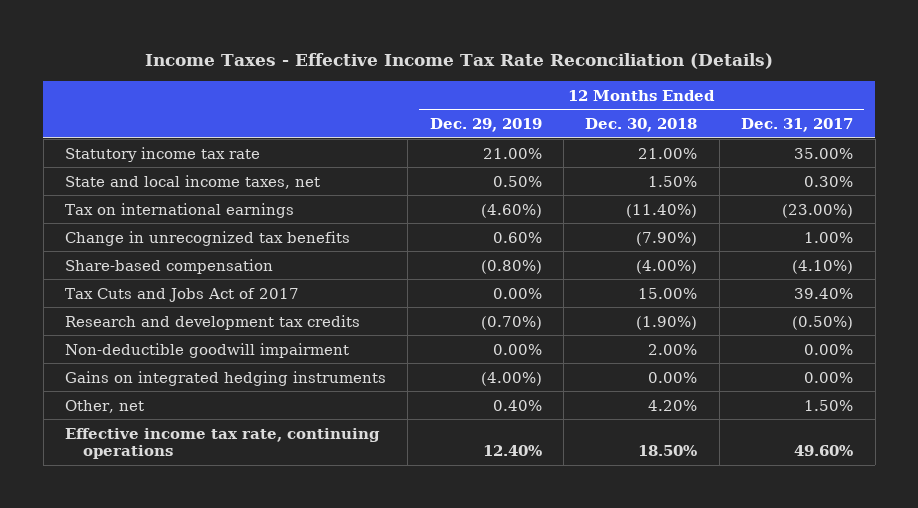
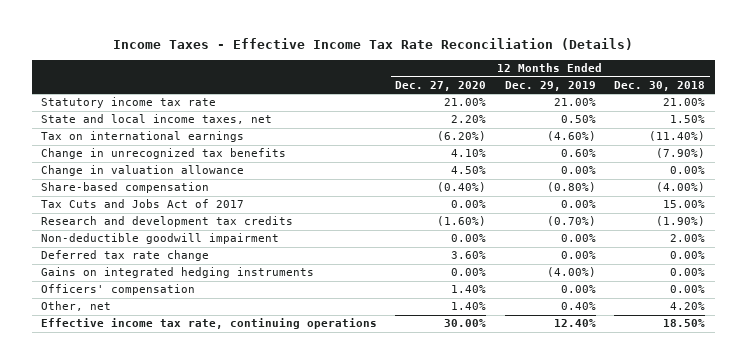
[741,118,854,133] Dec. 31, 2017 -> none
none -> [395,80,487,91] Dec. 27, 2020
none -> [40,165,244,177] Change in valuation allowance
none -> [40,250,209,262] Deferred tax rate change
none -> [40,284,195,296] Officers' compensation

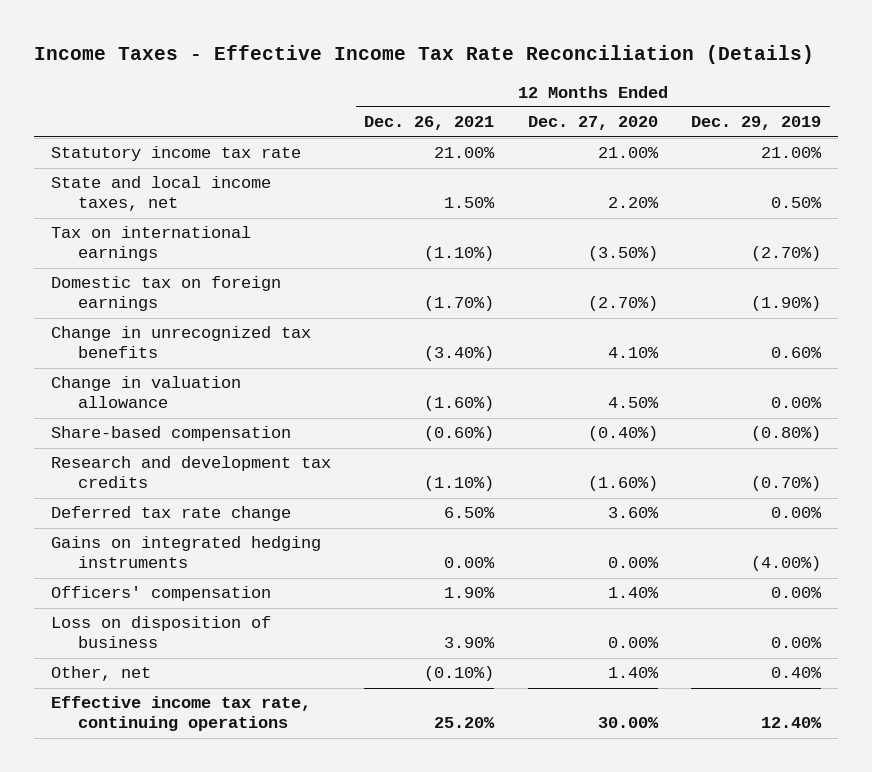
[614,80,706,91] Dec. 30, 2018 -> none
none -> [364,116,495,131] Dec. 26, 2021
[437,131,487,142] (6.20%) -> [587,246,658,262] (3.50%)
[546,131,596,142] (4.60%) -> [751,246,822,262] (2.70%)
none -> [50,276,281,312] Domestic tax on foreign earnings
[40,199,244,209] Tax Cuts and Jobs Act of 2017 -> none
[40,233,279,245] Non-deductible goodwill impairment -> none
none -> [50,616,271,649] Loss on disposition of business

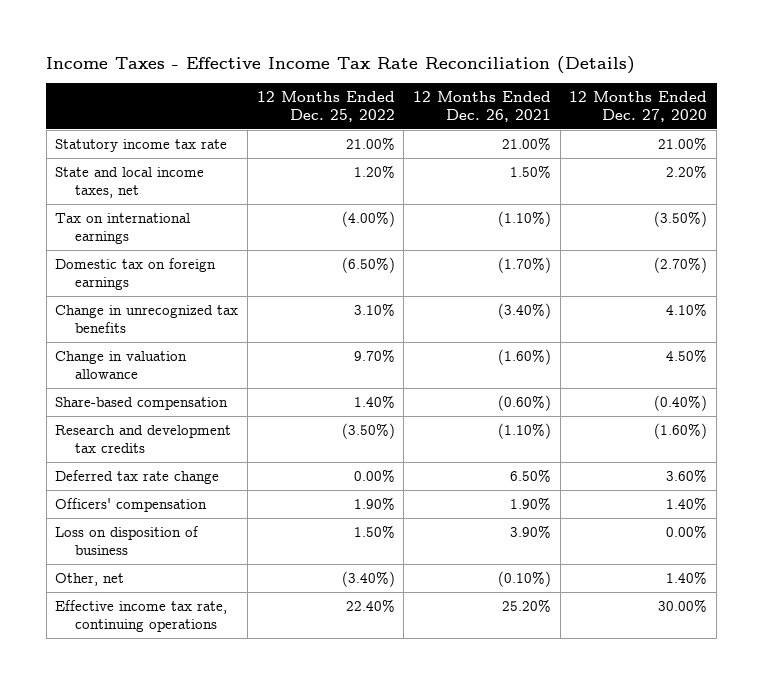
[691,116,822,131] Dec. 29, 2019 -> none
none -> [256,90,395,122] 12 Months Ended Dec. 25, 2022
[50,536,321,569] Gains on integrated hedging instruments -> none

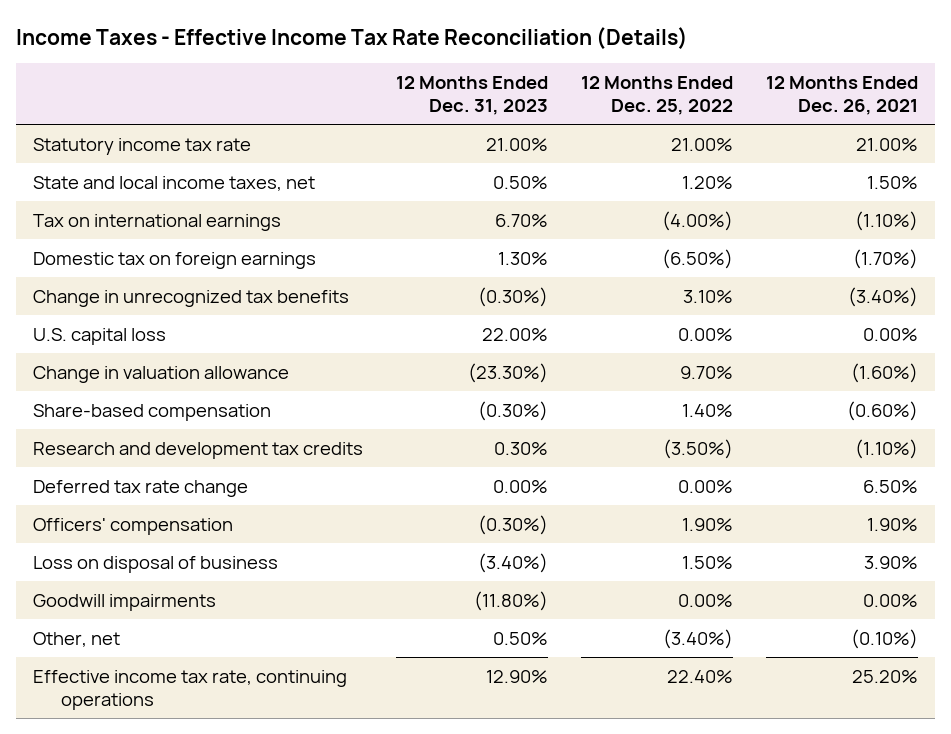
[569,90,708,122] 12 Months Ended Dec. 27, 2020 -> none
none -> [395,75,548,115] 12 Months Ended Dec. 31, 2023
none -> [32,327,166,345] U.S. capital loss
[55,525,200,555] Loss on disposition of business -> [32,555,278,573] Loss on disposal of business
none -> [32,593,216,611] Goodwill impairments

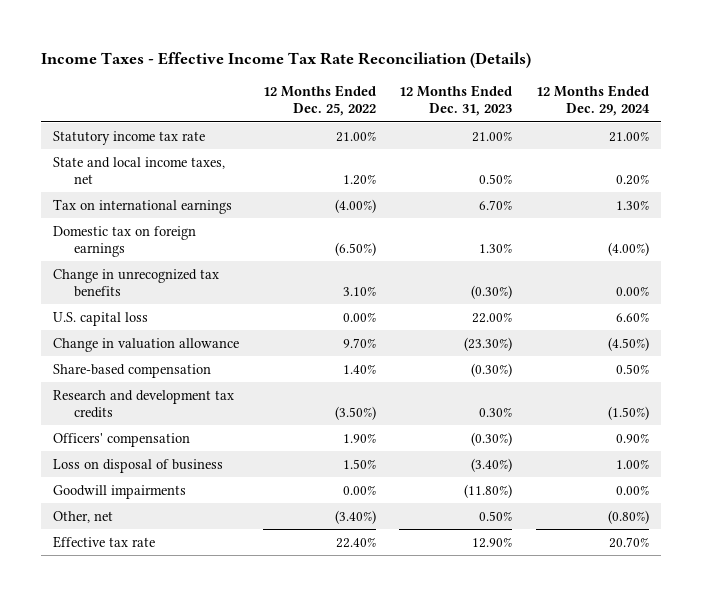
[766,75,919,115] 12 Months Ended Dec. 26, 2021 -> none
none -> [536,84,651,117] 12 Months Ended Dec. 29, 2024
[32,479,248,497] Deferred tax rate change -> none
[32,669,347,710] Effective income tax rate, continuing operations -> [52,535,155,548] Effective tax rate

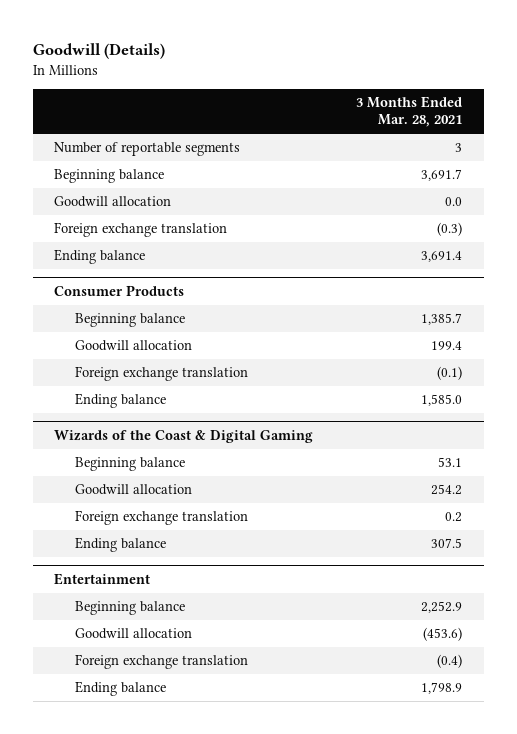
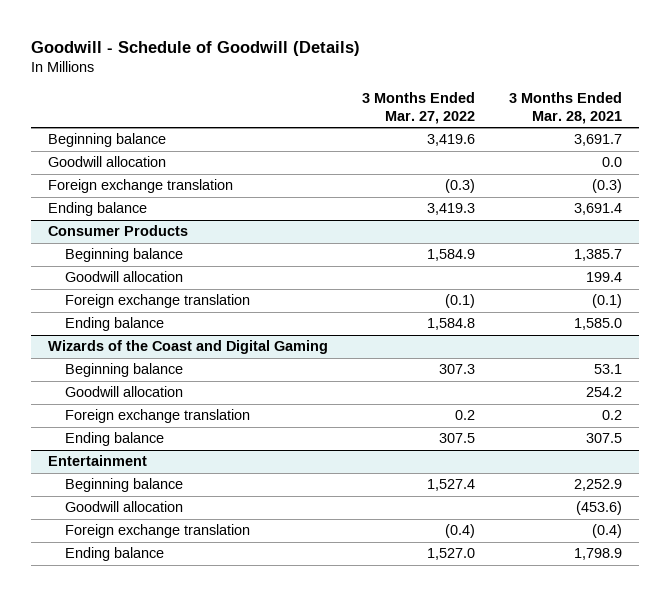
[33,43,166,60] Goodwill (Details) -> [30,41,360,57] Goodwill - Schedule of Goodwill (Details)
none -> [361,92,475,124] 3 Months Ended Mar. 27, 2022
[54,142,241,157] Number of reportable segments -> none
[54,429,314,443] Wizards of the Coast & Digital Gaming -> [47,340,328,355] Wizards of the Coast and Digital Gaming

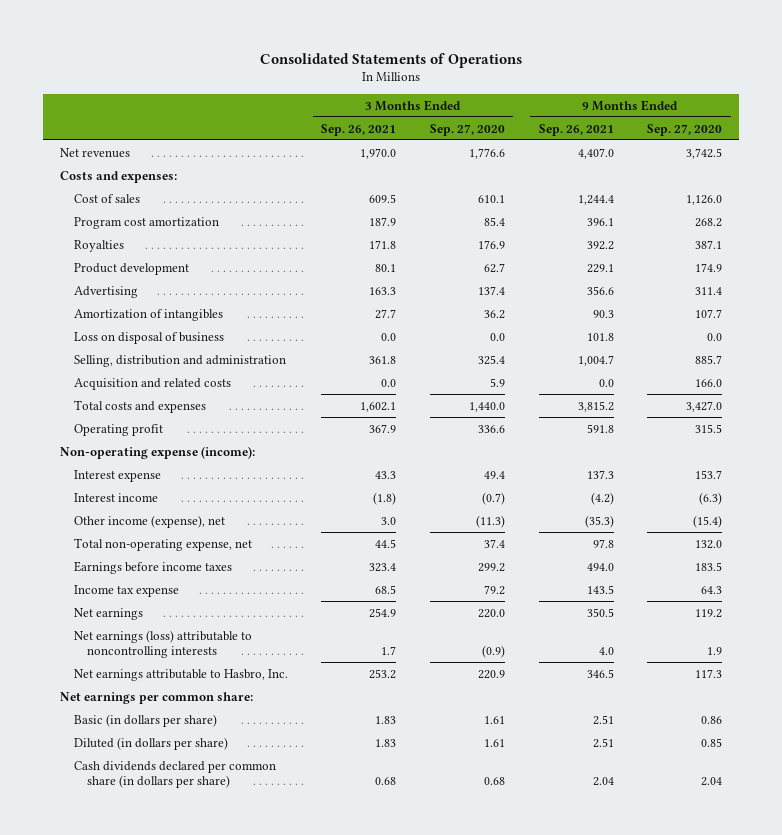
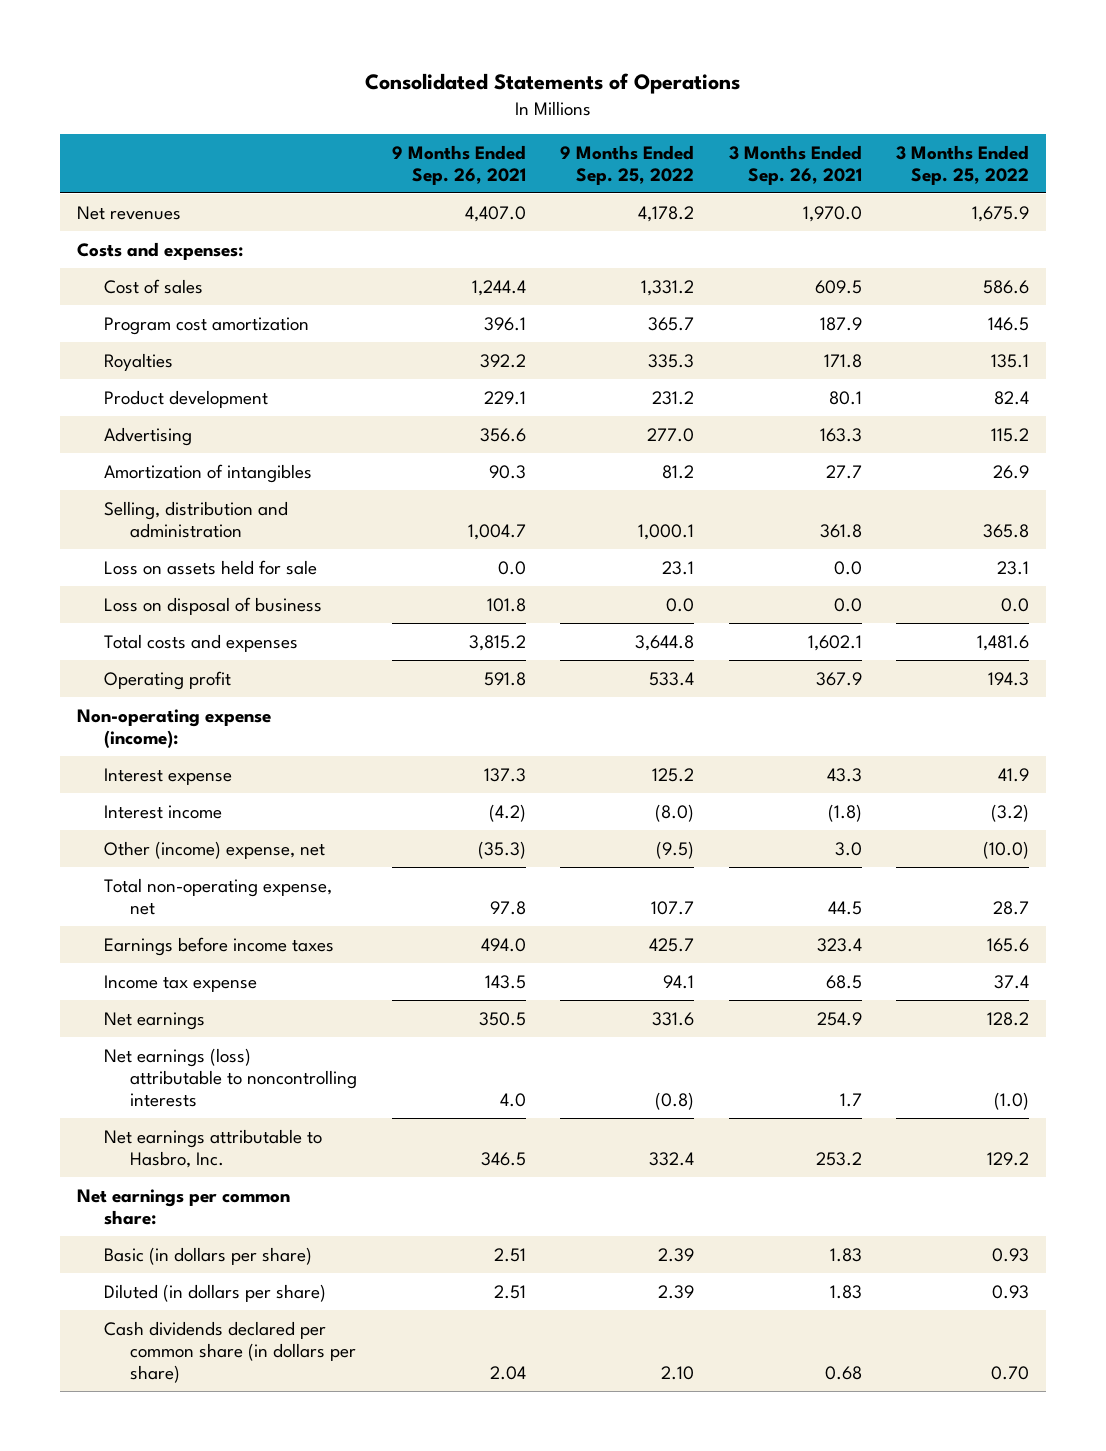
[429,123,505,136] Sep. 27, 2020 -> none
[647,123,723,136] Sep. 27, 2020 -> none
none -> [560,144,695,185] 9 Months Ended Sep. 25, 2022
none -> [896,144,1030,185] 3 Months Ended Sep. 25, 2022
[73,377,231,390] Acquisition and related costs -> none
none -> [103,559,317,575] Loss on assets held for sale
[73,331,224,344] Loss on disposal of business -> [103,596,322,615] Loss on disposal of business
[73,514,225,528] Other income (expense), net -> [103,840,325,859] Other (income) expense, net

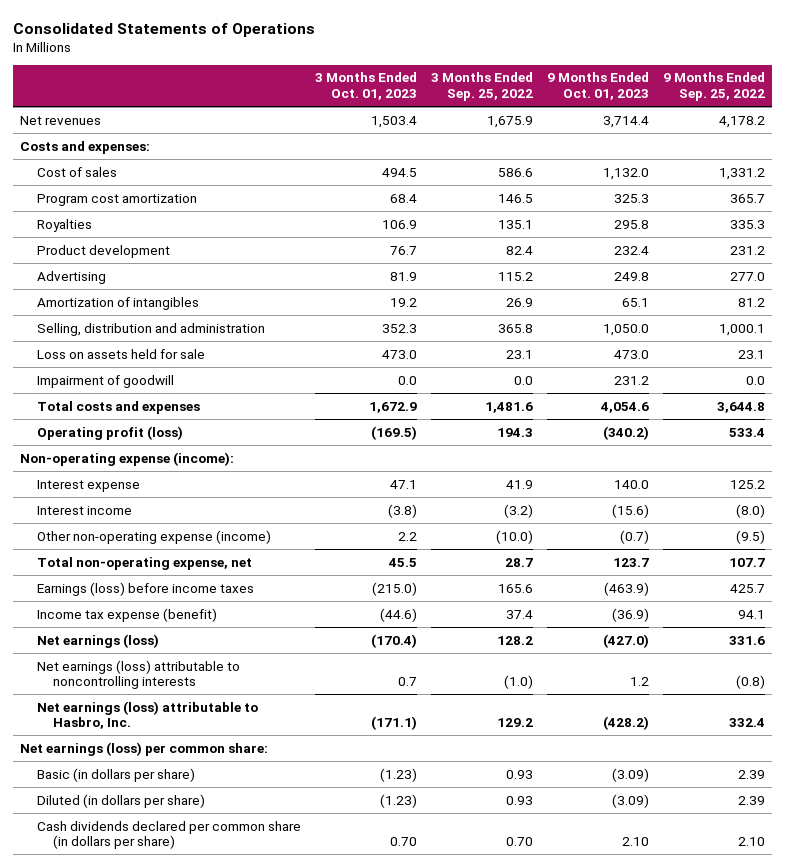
[391,144,526,185] 9 Months Ended Sep. 26, 2021 -> none
[728,144,862,185] 3 Months Ended Sep. 26, 2021 -> none
none -> [314,72,417,101] 3 Months Ended Oct. 01, 2023
none -> [547,72,650,101] 9 Months Ended Oct. 01, 2023
[103,596,322,615] Loss on disposal of business -> none
none -> [36,374,174,388] Impairment of goodwill
[103,670,231,690] Operating profit -> [36,425,183,440] Operating profit (loss)
[103,840,325,859] Other (income) expense, net -> [36,529,271,544] Other non-operating expense (income)
[103,936,334,956] Earnings before income taxes -> [36,581,254,596] Earnings (loss) before income taxes
[103,974,257,992] Income tax expense -> [36,607,217,622] Income tax expense (benefit)
[103,1011,205,1030] Net earnings -> [36,633,159,648] Net earnings (loss)
[103,1128,322,1168] Net earnings attributable to Hasbro, Inc. -> [36,700,258,730] Net earnings (loss) attributable to Hasbro, Inc.
[77,1188,291,1225] Net earnings per common share: -> [20,741,269,756] Net earnings (loss) per common share:

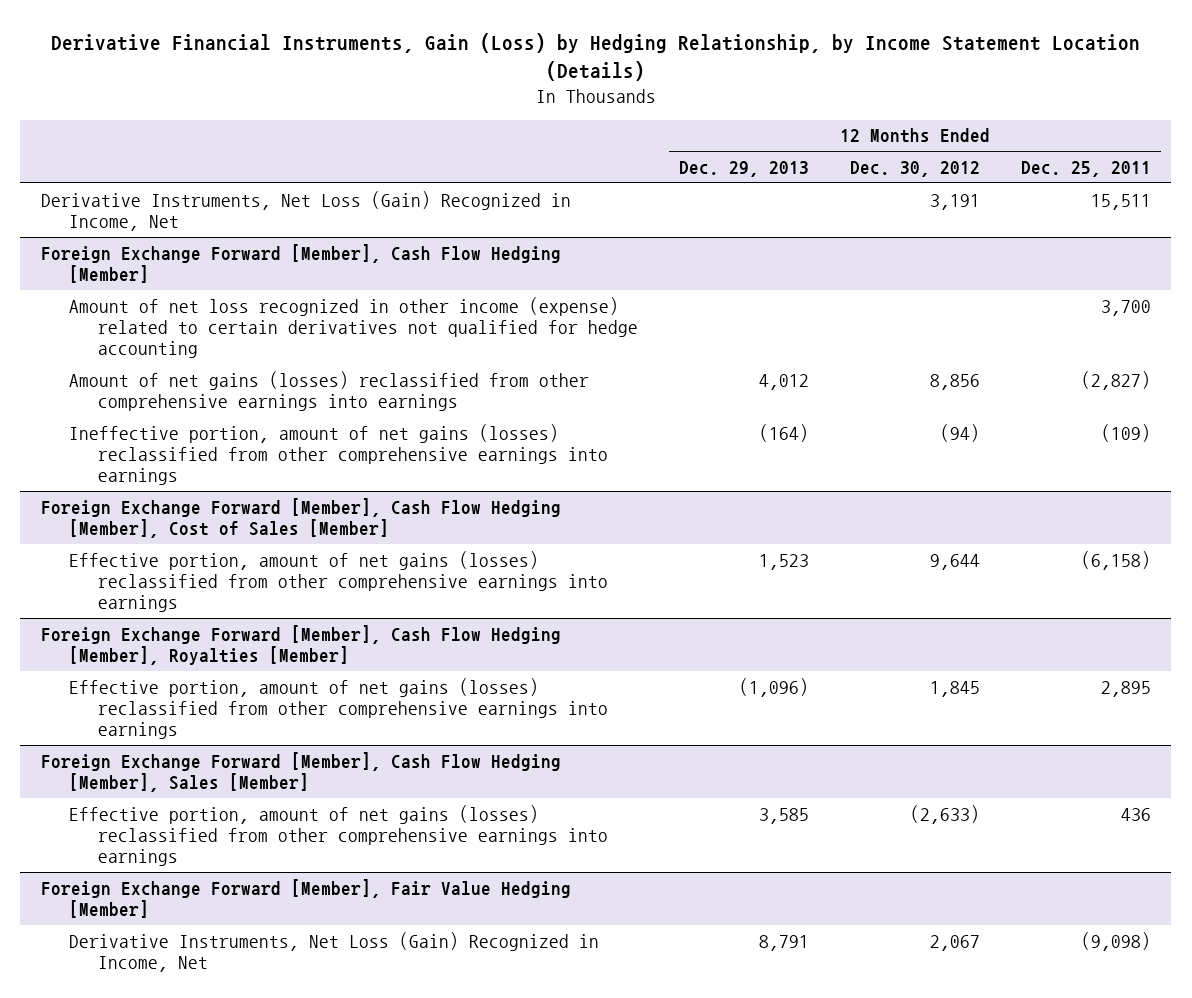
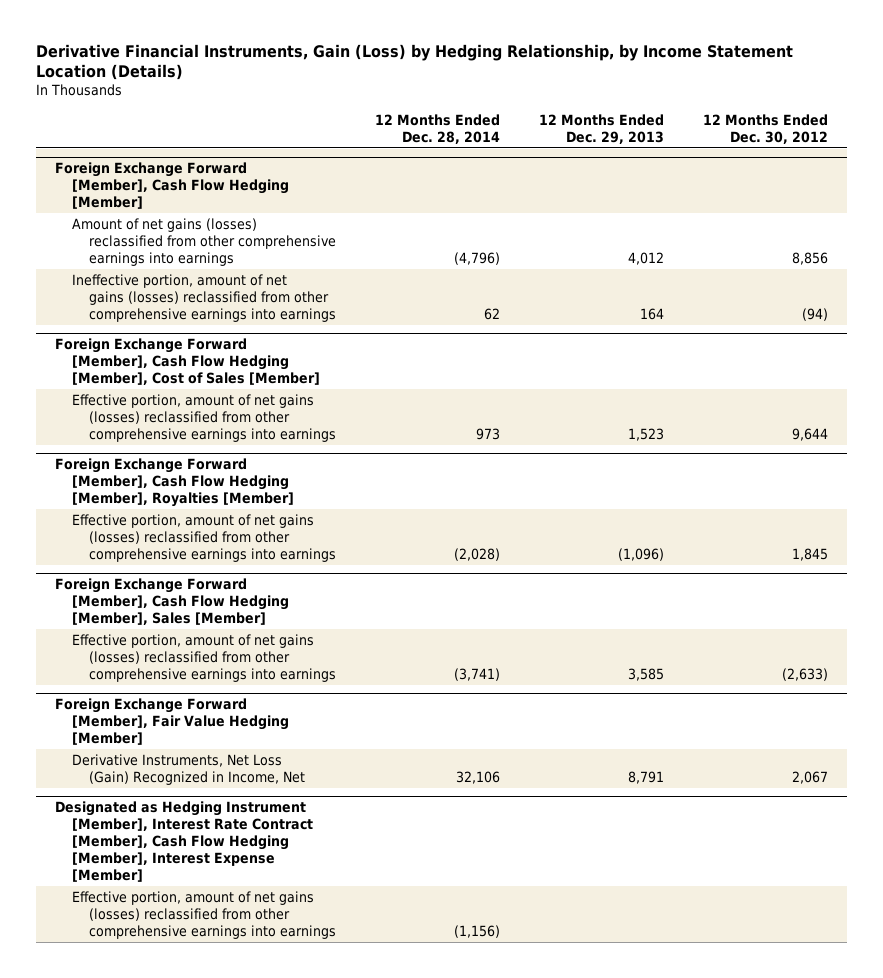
[1020,160,1151,177] Dec. 25, 2011 -> none
none -> [374,113,500,144] 12 Months Ended Dec. 28, 2014
[40,190,571,231] Derivative Instruments, Net Loss (Gain) Recognized in Income, Net -> none
[69,296,638,358] Amount of net loss recognized in other income (expense) related to certain derivatives not qualified for hedge accounting -> none
[758,423,809,442] (164) -> [639,307,664,320] 164
none -> [55,801,314,883] Designated as Hedging Instrument [Member], Interest Rate Contract [Member], Cash Flow Hedging [Member], Interest Expense [Member]
none -> [72,890,336,939] Effective portion, amount of net gains (losses) reclassified from other comprehensive earnings into earnings

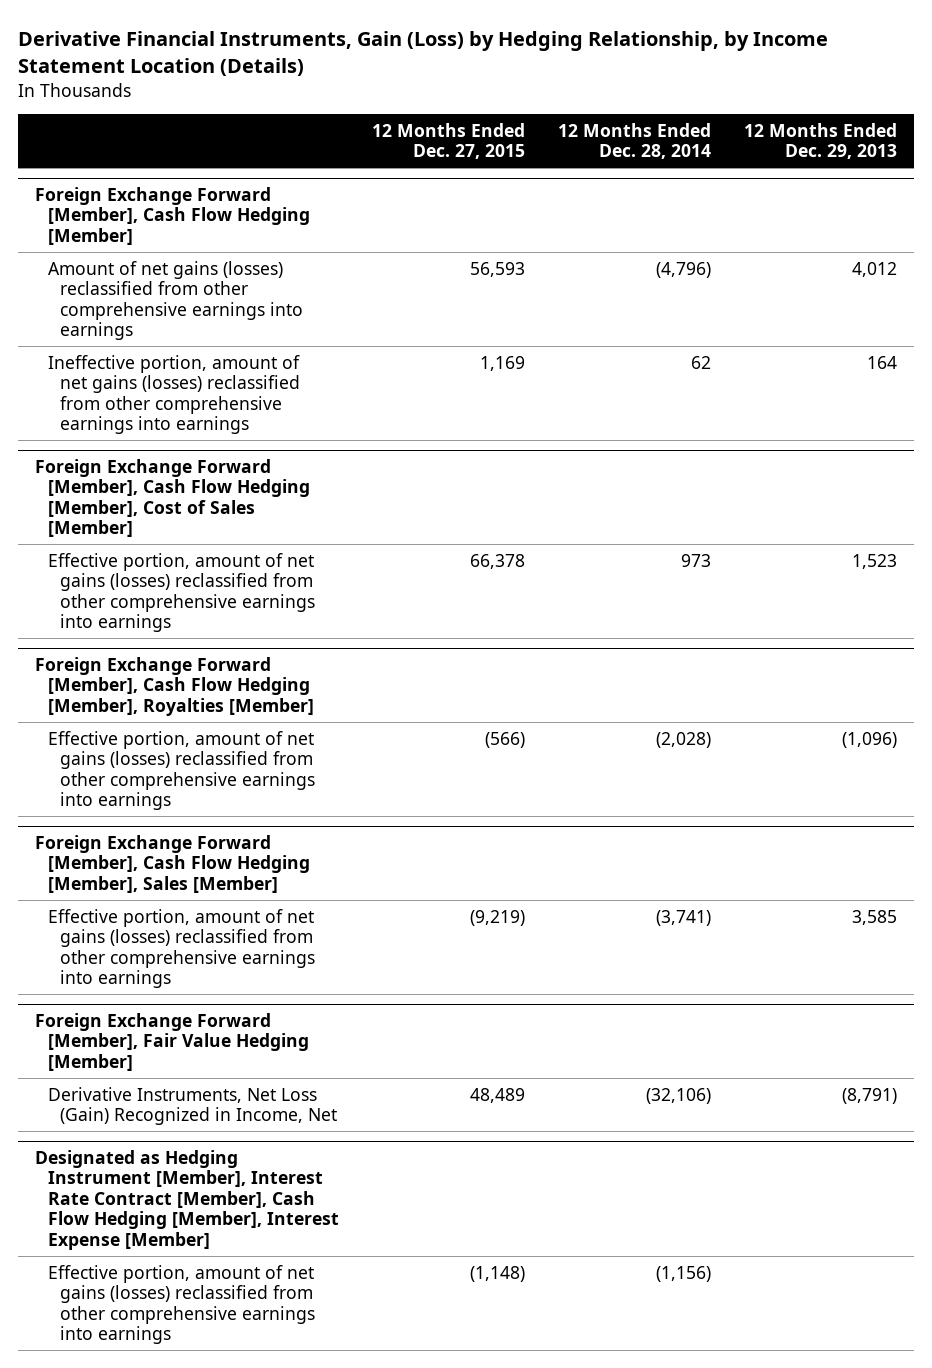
[702,113,828,144] 12 Months Ended Dec. 30, 2012 -> none
none -> [371,122,525,160] 12 Months Ended Dec. 27, 2015
[455,770,500,784] 32,106 -> [646,1087,712,1104] (32,106)
[627,770,664,784] 8,791 -> [842,1087,898,1104] (8,791)

